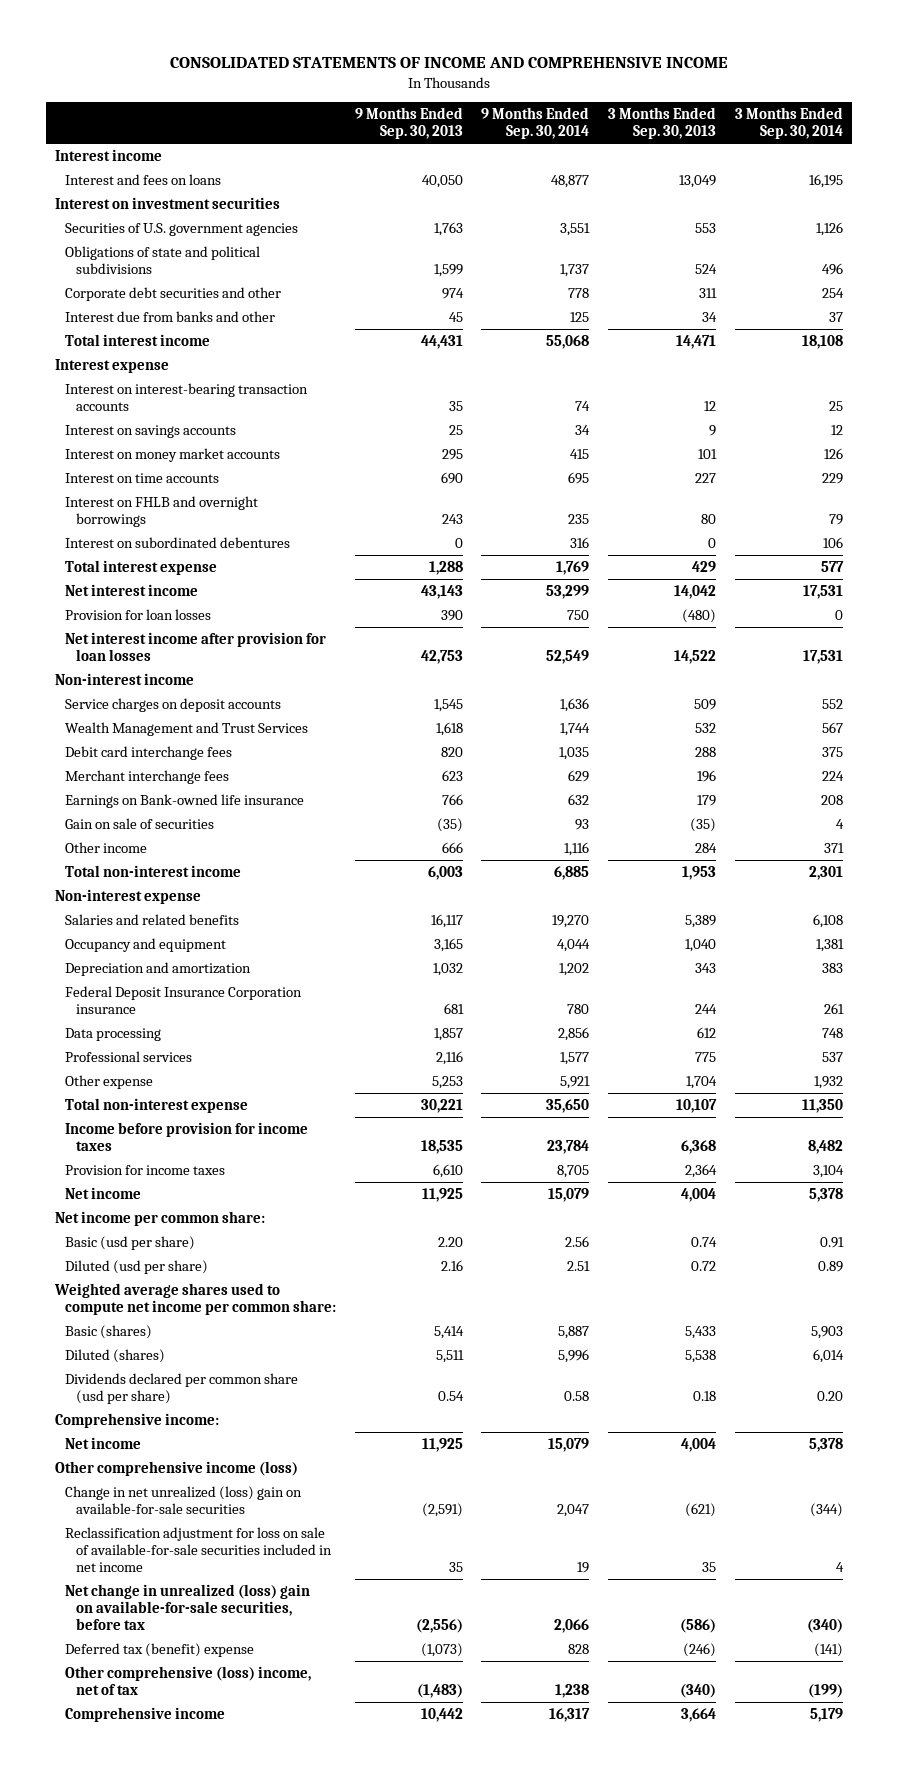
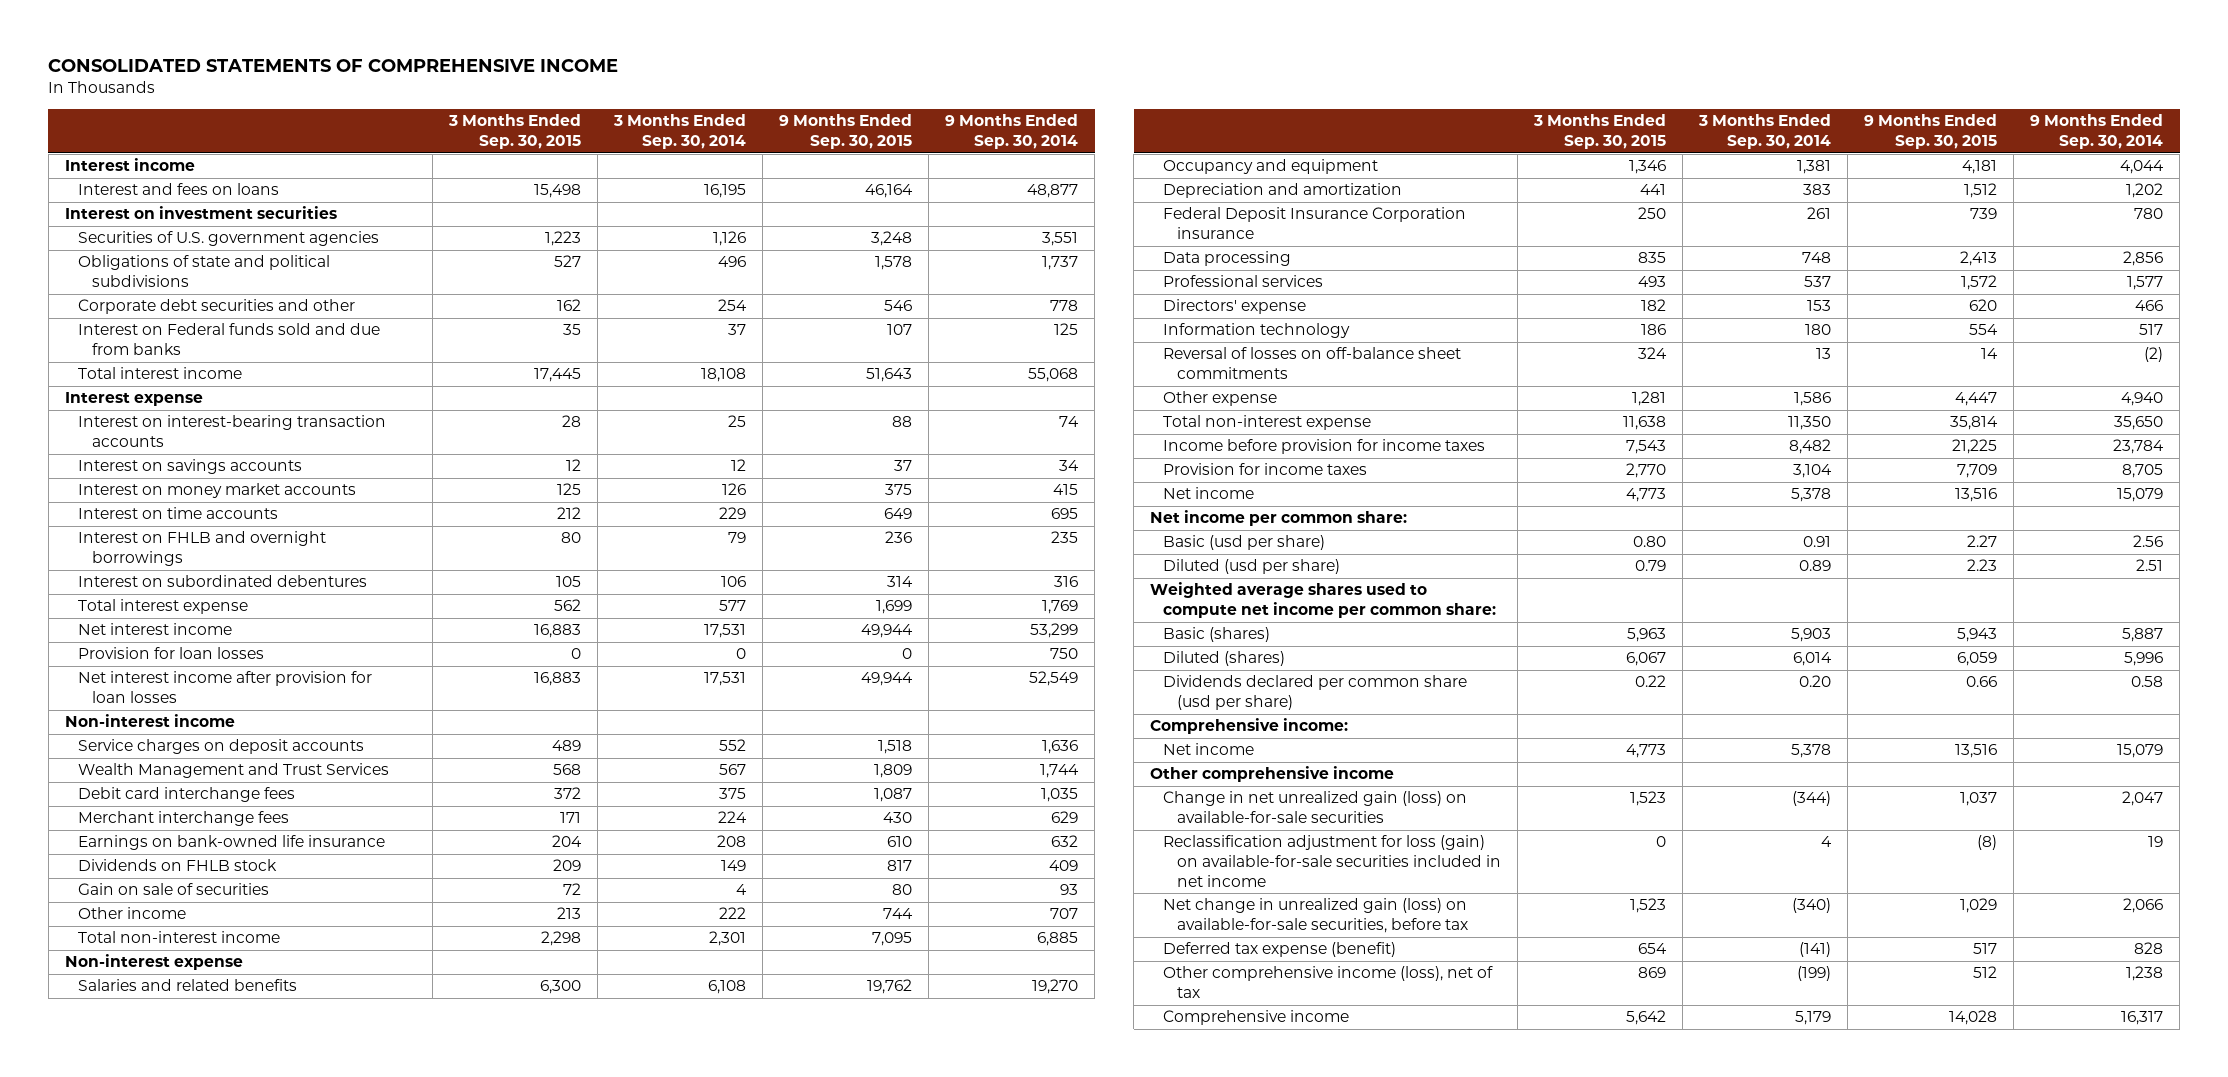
[169,57,728,69] CONSOLIDATED STATEMENTS OF INCOME AND COMPREHENSIVE INCOME -> [48,59,619,73] CONSOLIDATED STATEMENTS OF COMPREHENSIVE INCOME
[354,107,463,140] 9 Months Ended Sep. 30, 2013 -> none
[607,107,716,140] 3 Months Ended Sep. 30, 2013 -> none
none -> [447,114,581,150] 3 Months Ended Sep. 30, 2015
none -> [779,114,913,150] 9 Months Ended Sep. 30, 2015
[65,311,276,323] Interest due from banks and other -> [78,323,381,356] Interest on Federal funds sold and due from banks
[65,794,305,809] Earnings on Bank-owned life insurance -> [78,835,386,851] Earnings on bank-owned life insurance
none -> [78,859,278,872] Dividends on FHLB stock
[564,842,590,857] 1,116 -> [1050,908,1079,920] 707
[823,843,844,854] 371 -> [718,907,746,920] 222
none -> [1163,299,1307,315] Directors' expense
none -> [1163,323,1351,339] Information technology
none -> [1163,347,1462,380] Reversal of losses on off-balance sheet commitments
[560,1076,591,1090] 5,921 -> [2121,392,2164,407] 4,940
[813,1076,843,1090] 1,932 -> [1794,392,1832,407] 1,586
[54,1461,298,1477] Other comprehensive income (loss) -> [1150,766,1395,783] Other comprehensive income
[65,1486,303,1514] Change in net unrealized (loss) gain on available-for-sale securities -> [1163,791,1468,824] Change in net unrealized gain (loss) on available-for-sale securities
[65,1527,332,1572] Reclassification adjustment for loss on sale of available-for-sale securities included in net income -> [1163,835,1501,888] Reclassification adjustment for loss (gain) on available-for-sale securities included in net income
[65,1584,311,1630] Net change in unrealized (loss) gain on available-for-sale securities, before tax -> [1163,898,1468,934] Net change in unrealized gain (loss) on available-for-sale securities, before tax
[65,1643,255,1658] Deferred tax (benefit) expense -> [1163,942,1397,958] Deferred tax expense (benefit)
[65,1666,312,1695] Other comprehensive (loss) income, net of tax -> [1163,966,1494,999] Other comprehensive income (loss), net of tax

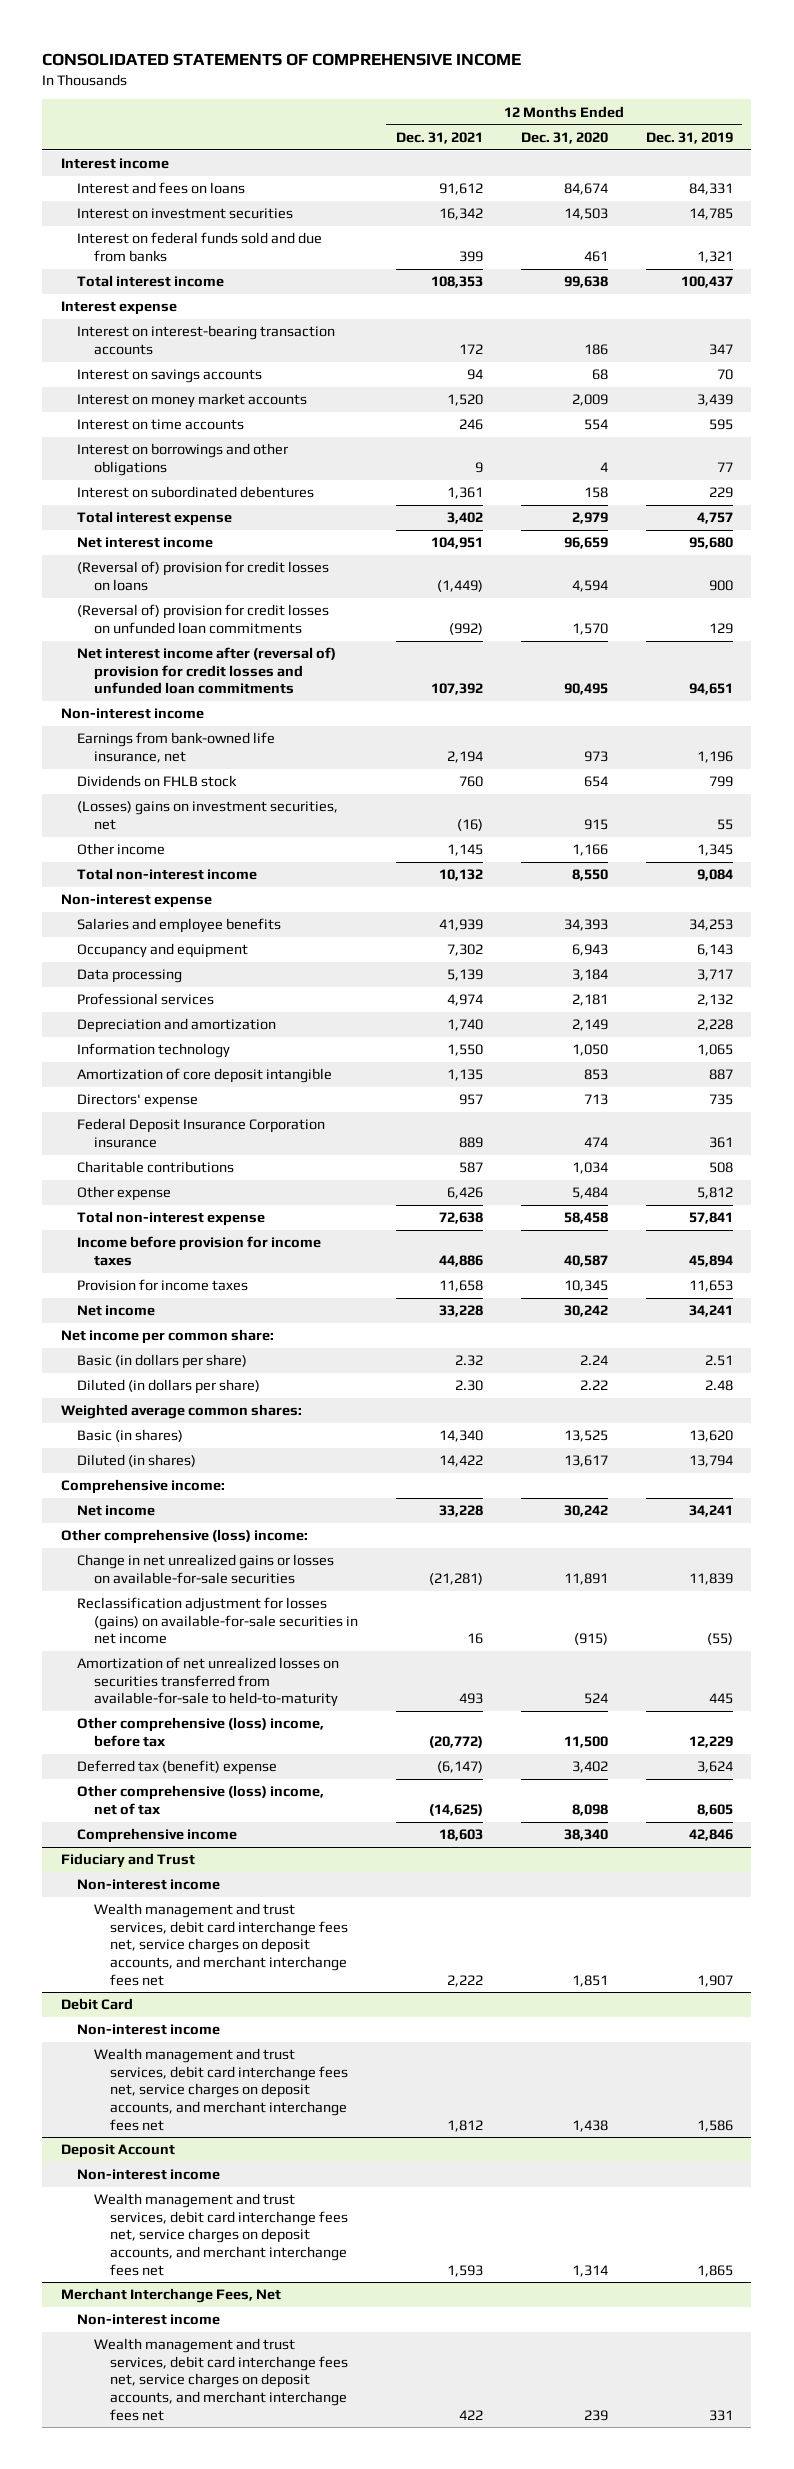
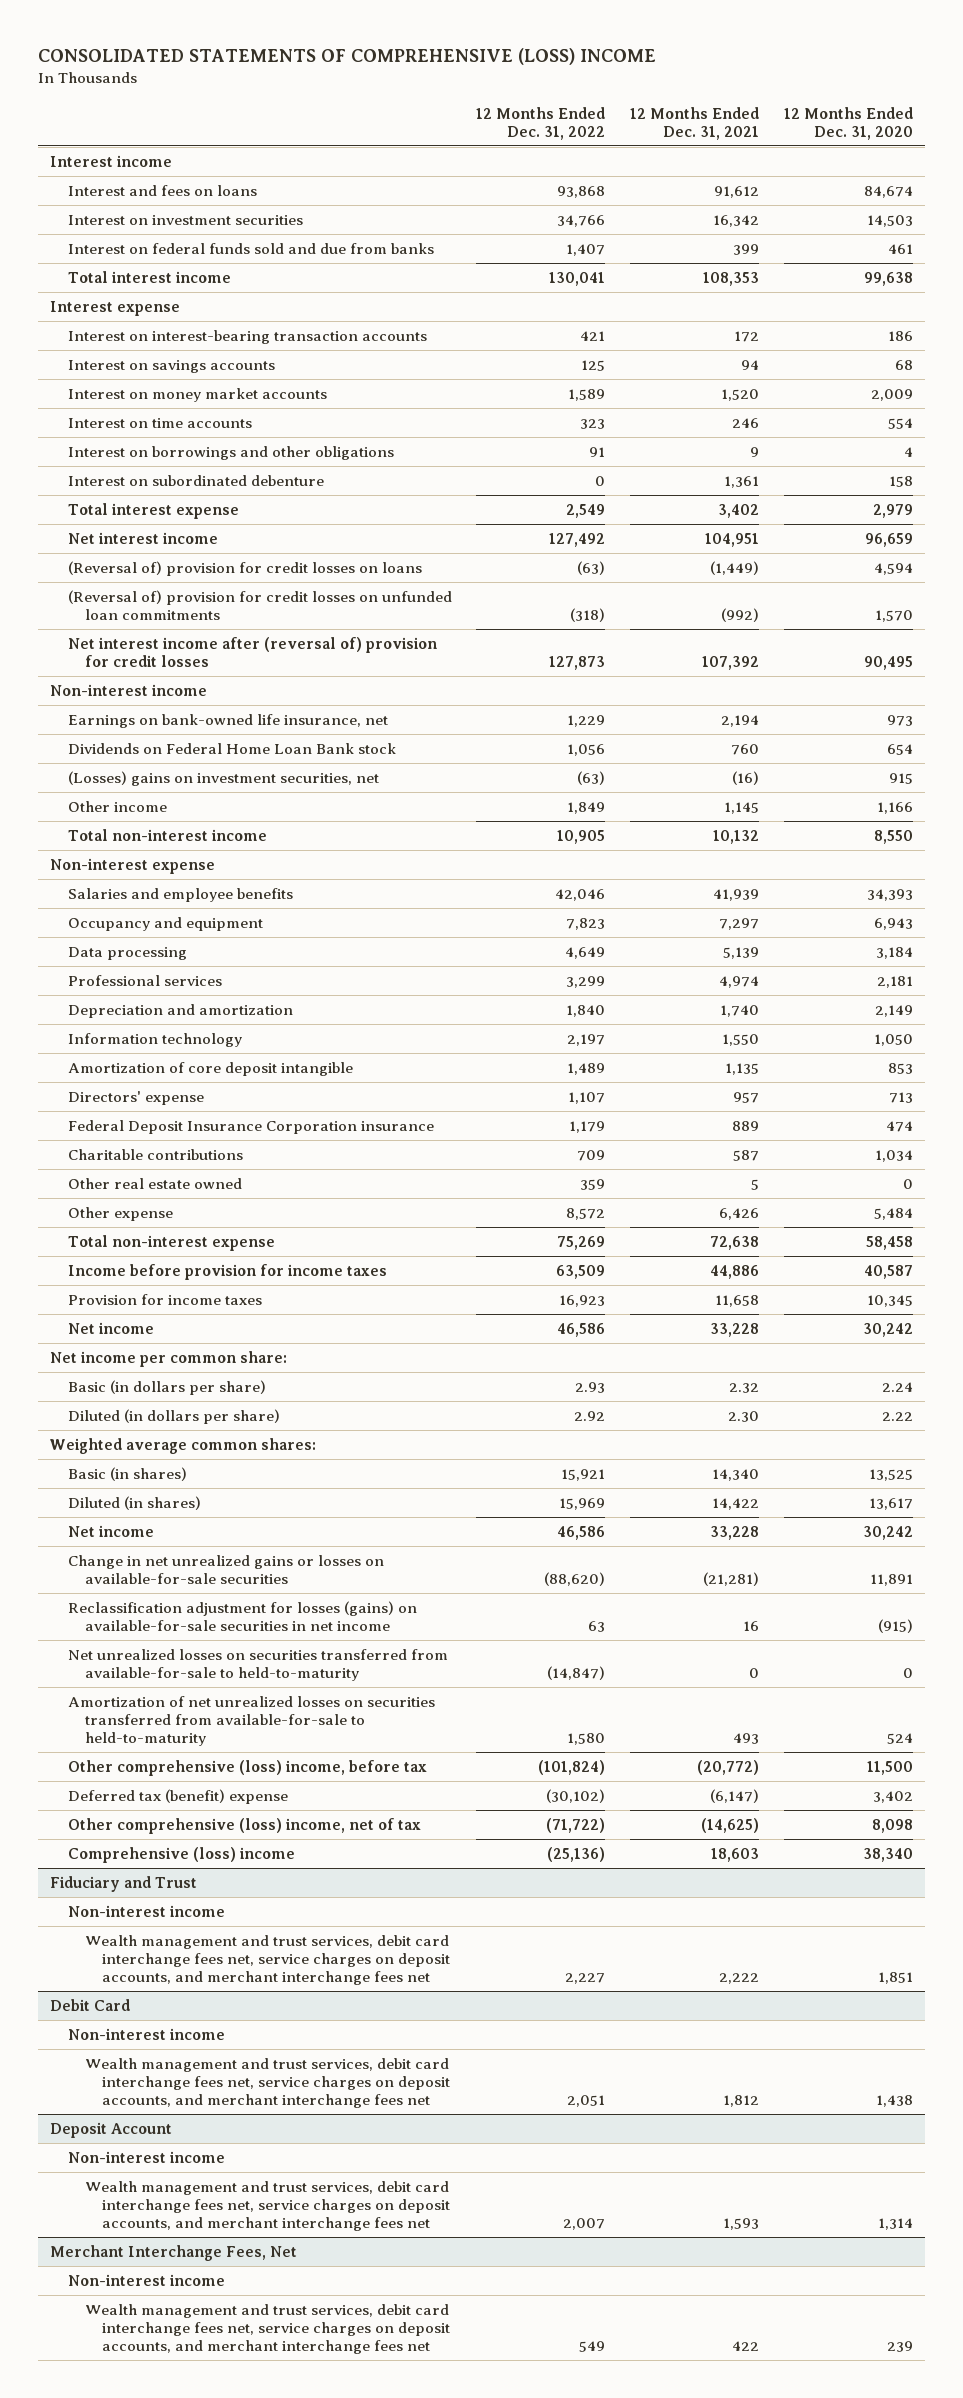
[42,53,522,67] CONSOLIDATED STATEMENTS OF COMPREHENSIVE INCOME -> [38,48,657,66] CONSOLIDATED STATEMENTS OF COMPREHENSIVE (LOSS) INCOME
[645,132,733,145] Dec. 31, 2019 -> none
none -> [476,106,606,140] 12 Months Ended Dec. 31, 2022
[77,486,315,499] Interest on subordinated debentures -> [67,474,324,486] Interest on subordinated debenture
[77,647,337,695] Net interest income after (reversal of) provision for credit losses and unfunded loan commitments -> [67,636,437,667] Net interest income after (reversal of) provision for credit losses
[77,732,276,763] Earnings from bank-owned life insurance, net -> [67,713,388,728] Earnings on bank-owned life insurance, net
[77,775,238,788] Dividends on FHLB stock -> [67,742,396,754] Dividends on Federal Home Loan Bank stock
[446,944,483,957] 7,302 -> [718,917,759,930] 7,297
none -> [67,1177,242,1189] Other real estate owned
[61,1479,226,1495] Comprehensive income: -> none
[61,1529,309,1545] Other comprehensive (loss) income: -> none
none -> [67,1648,448,1681] Net unrealized losses on securities transferred from available-for-sale to held-to-maturity
[77,1828,238,1844] Comprehensive income -> [67,1846,295,1863] Comprehensive (loss) income

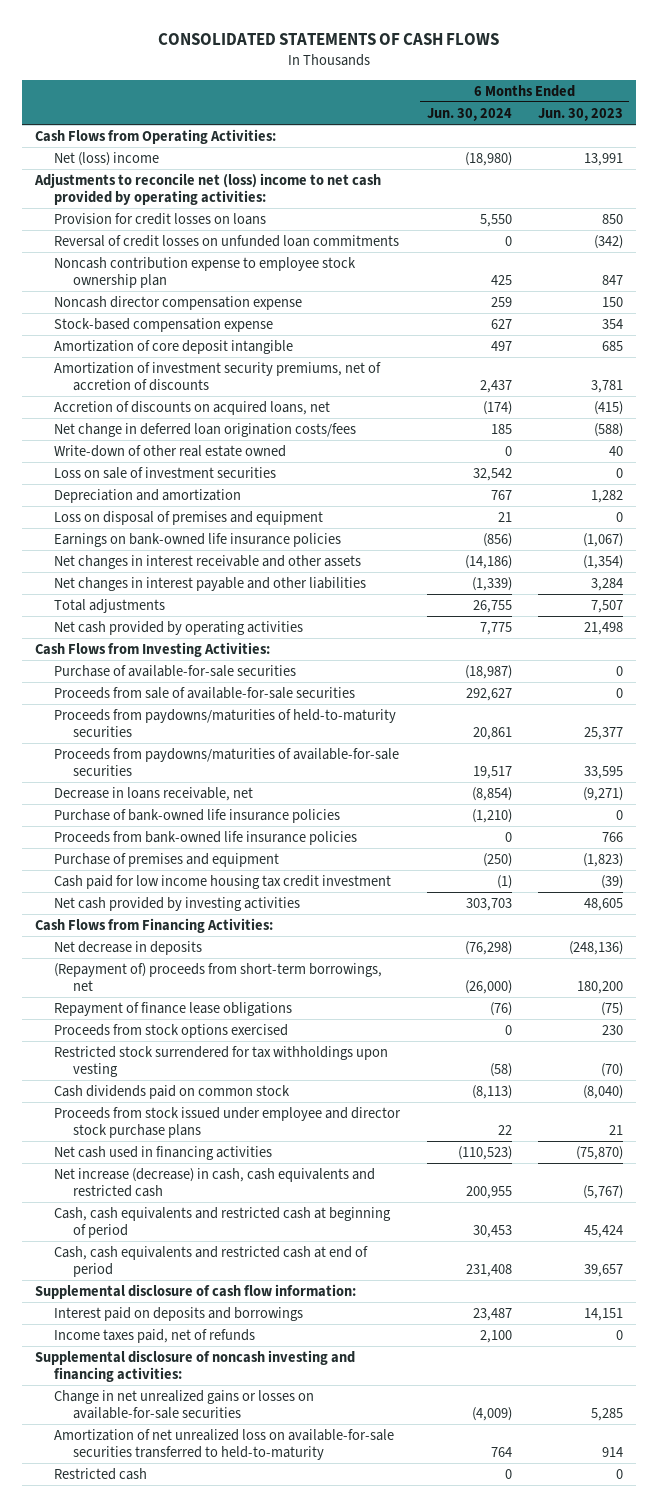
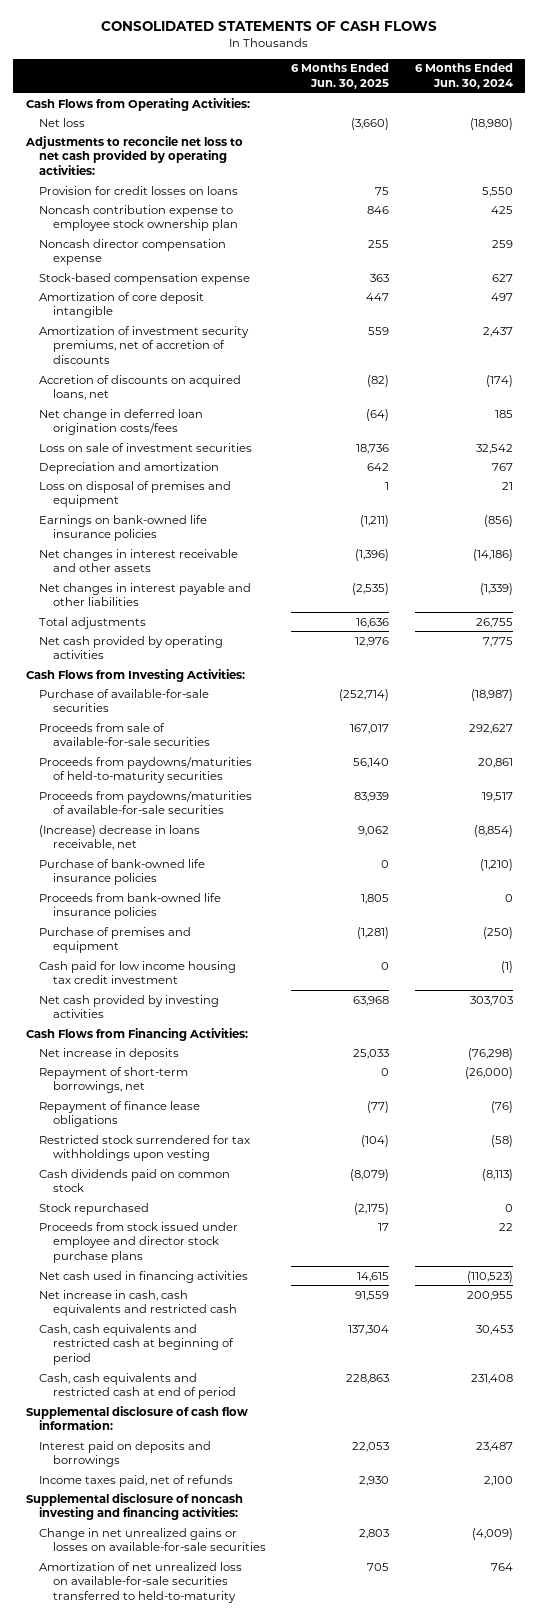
[537,107,623,121] Jun. 30, 2023 -> none
none -> [291,63,390,90] 6 Months Ended Jun. 30, 2025
[54,151,160,166] Net (loss) income -> [39,117,86,127] Net loss
[34,172,382,206] Adjustments to reconcile net (loss) income to net cash provided by operating activities: -> [24,135,243,176] Adjustments to reconcile net loss to net cash provided by operating activities:
[54,234,400,247] Reversal of credit losses on unfunded loan commitments -> none
[54,444,287,457] Write-down of other real estate owned -> none
[54,786,254,801] Decrease in loans receivable, net -> [39,824,201,851] (Increase) decrease in loans receivable, net
[54,940,203,955] Net decrease in deposits -> [39,1047,180,1060] Net increase in deposits
[54,962,383,992] (Repayment of) proceeds from short-term borrowings, net -> [39,1066,189,1094] Repayment of short-term borrowings, net
[54,1023,289,1038] Proceeds from stock options exercised -> none
none -> [39,1202,150,1215] Stock repurchased
[54,1167,376,1198] Net increase (decrease) in cash, cash equivalents and restricted cash -> [39,1289,238,1317] Net increase in cash, cash equivalents and restricted cash
[54,1467,148,1480] Restricted cash -> none

